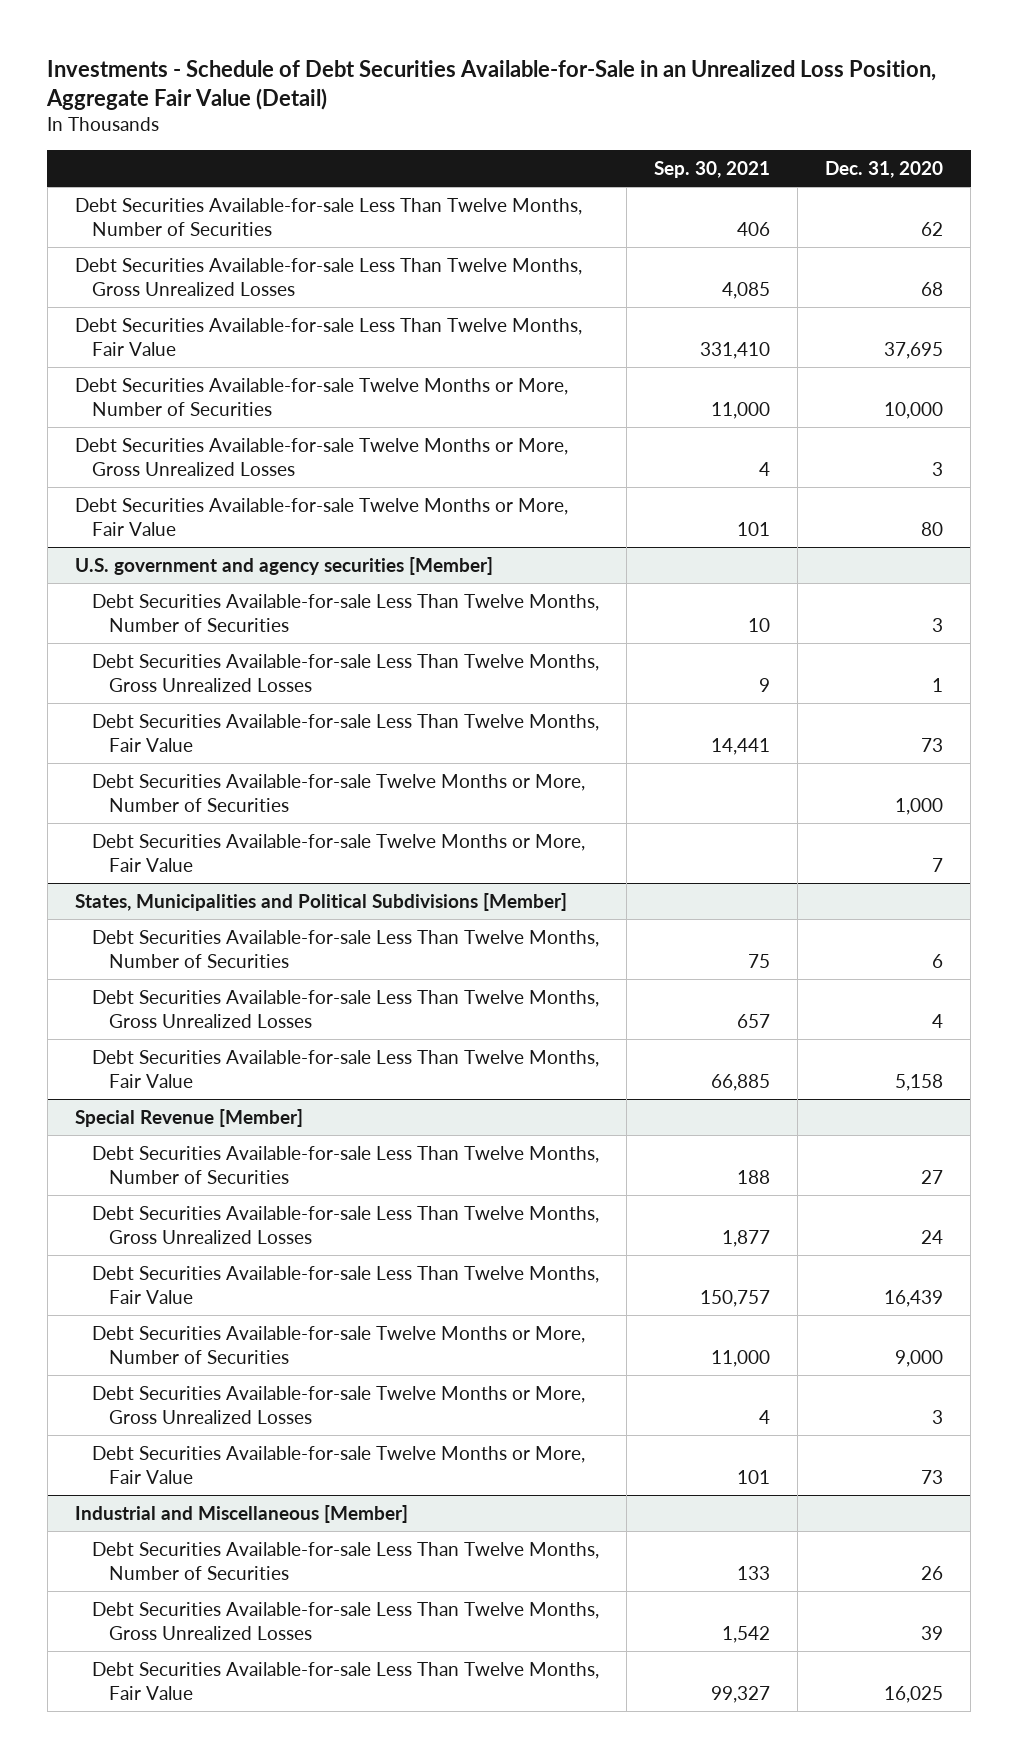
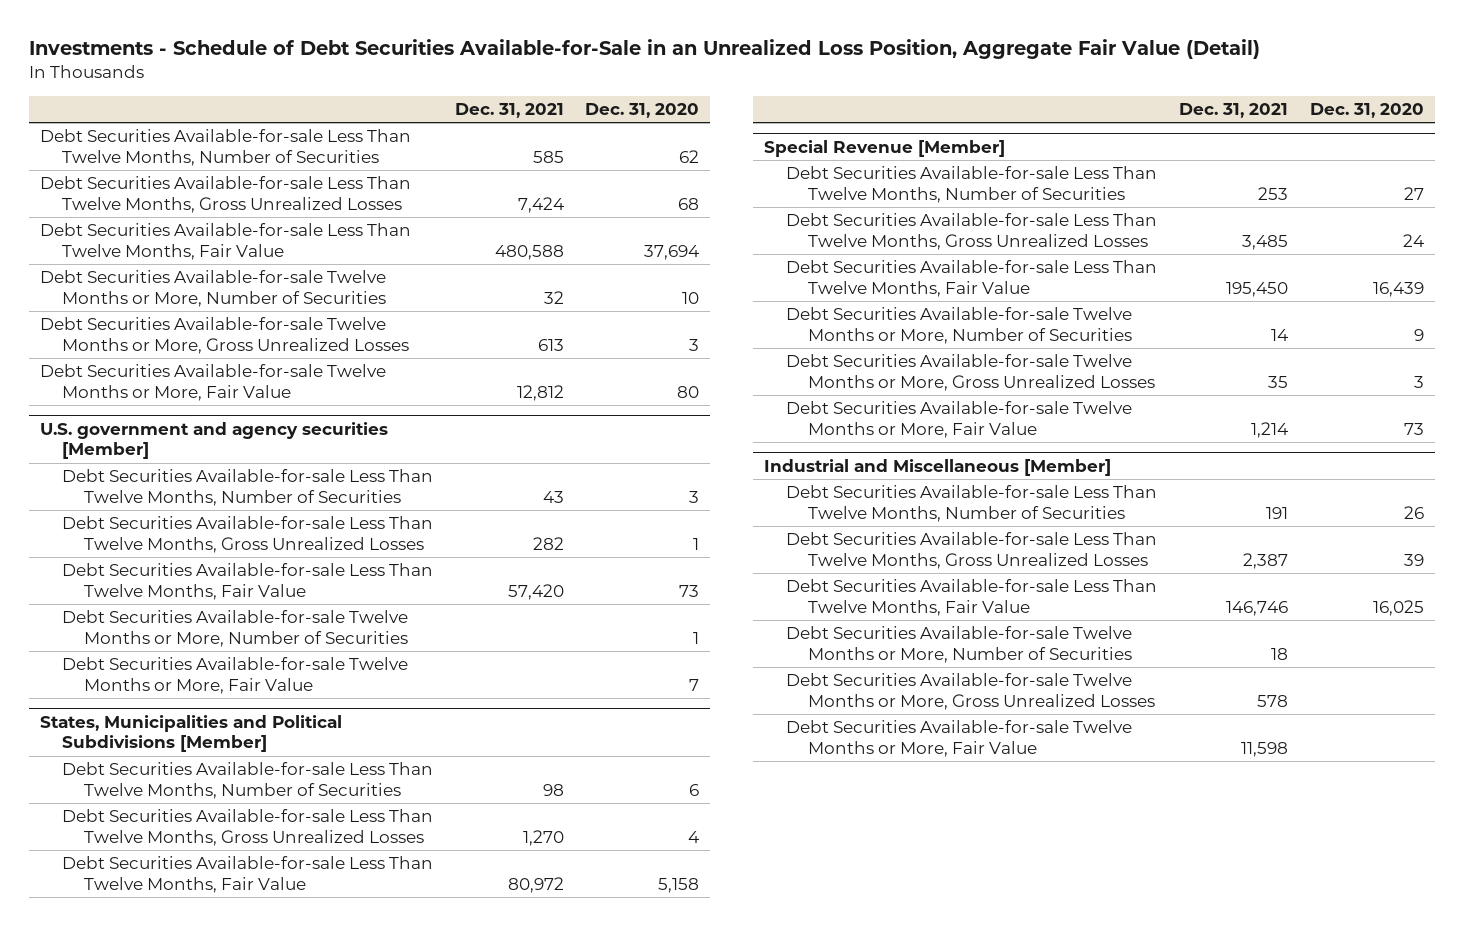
[653,161,770,179] Sep. 30, 2021 -> none
none -> [454,102,564,118] Dec. 31, 2021
[884,341,944,359] 37,695 -> [644,244,700,260] 37,694
[884,401,944,419] 10,000 -> [682,291,700,304] 10
[895,797,944,815] 1,000 -> [693,631,700,644] 1
[895,1349,944,1367] 9,000 -> [1413,328,1424,341] 9
none -> [786,626,1133,663] Debt Securities Available-for-sale Twelve Months or More, Number of Securities
none -> [786,673,1156,710] Debt Securities Available-for-sale Twelve Months or More, Gross Unrealized Losses
none -> [786,720,1133,757] Debt Securities Available-for-sale Twelve Months or More, Fair Value

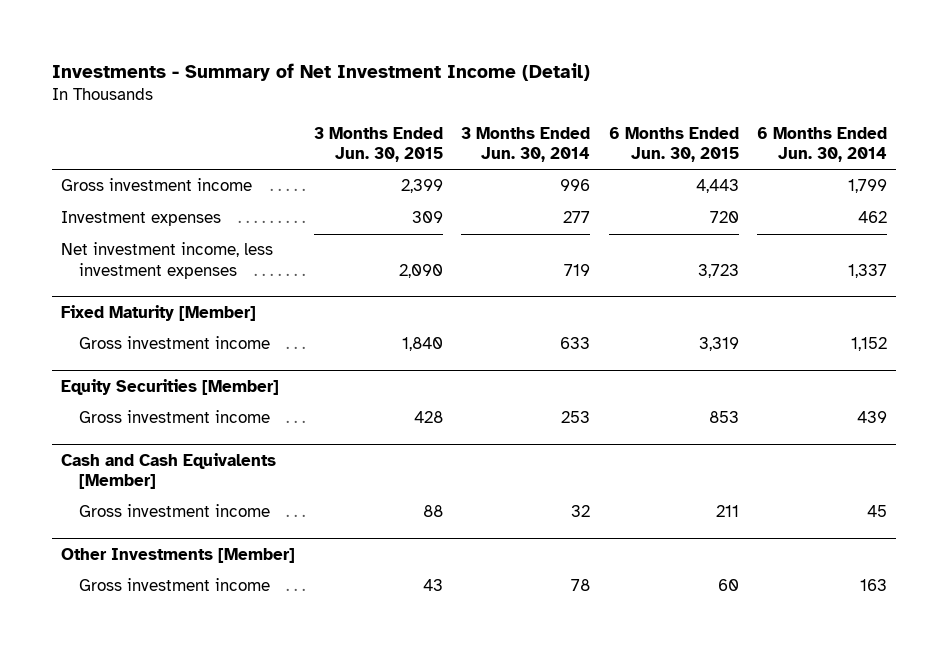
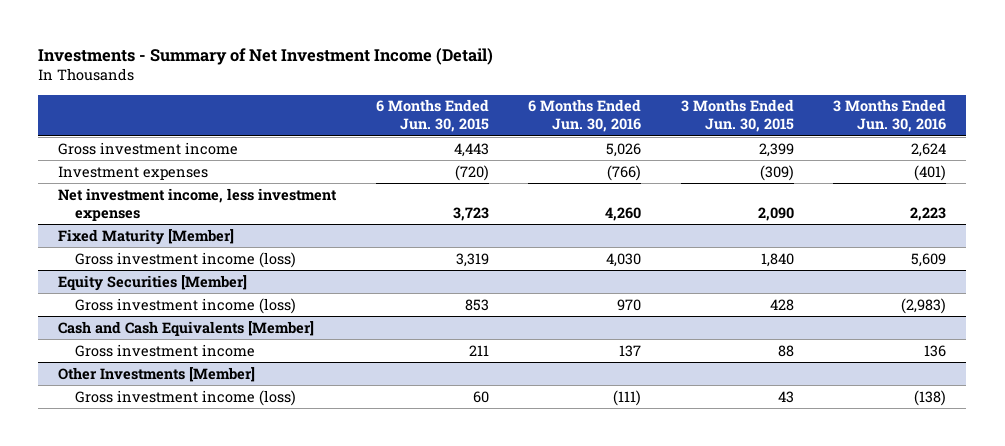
[461,126,591,162] 3 Months Ended Jun. 30, 2014 -> none
[756,126,887,162] 6 Months Ended Jun. 30, 2014 -> none
none -> [528,99,642,133] 6 Months Ended Jun. 30, 2016
none -> [833,99,947,133] 3 Months Ended Jun. 30, 2016
[411,211,443,224] 309 -> [759,164,794,181] (309)
[709,211,739,224] 720 -> [454,164,489,181] (720)
[78,336,270,350] Gross investment income -> [74,251,296,268] Gross investment income (loss)
[78,410,270,424] Gross investment income -> [74,297,296,314] Gross investment income (loss)
[78,578,270,592] Gross investment income -> [74,389,296,406] Gross investment income (loss)

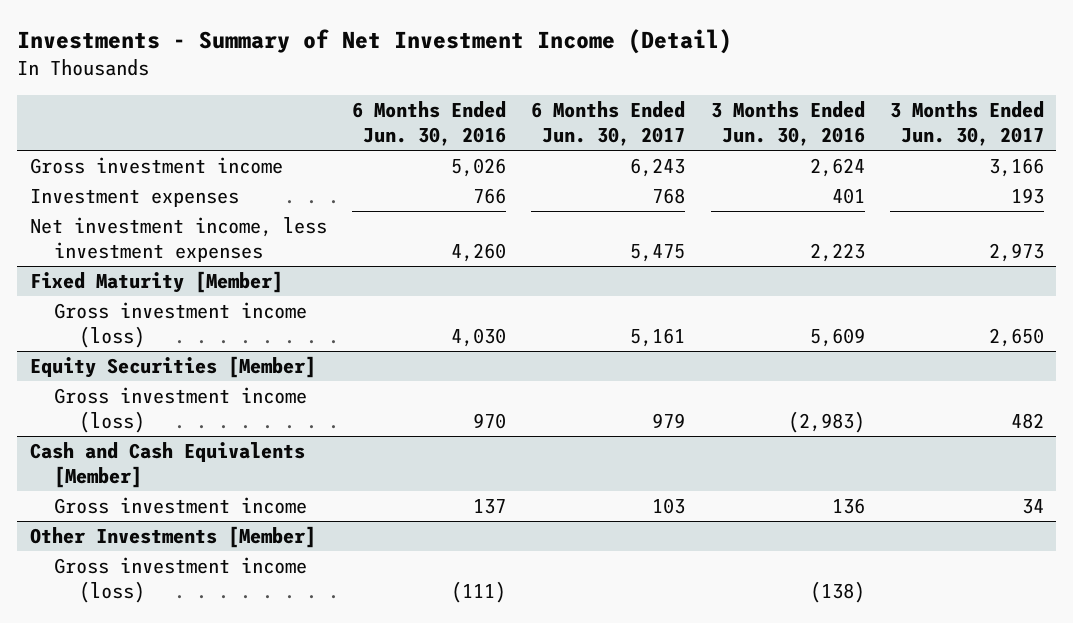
[375,99,489,133] 6 Months Ended Jun. 30, 2015 -> none
[680,99,794,133] 3 Months Ended Jun. 30, 2015 -> none
none -> [531,101,686,147] 6 Months Ended Jun. 30, 2017
none -> [889,101,1044,147] 3 Months Ended Jun. 30, 2017
[607,164,642,181] (766) -> [472,188,506,205] 766
[914,164,947,181] (401) -> [831,188,865,205] 401

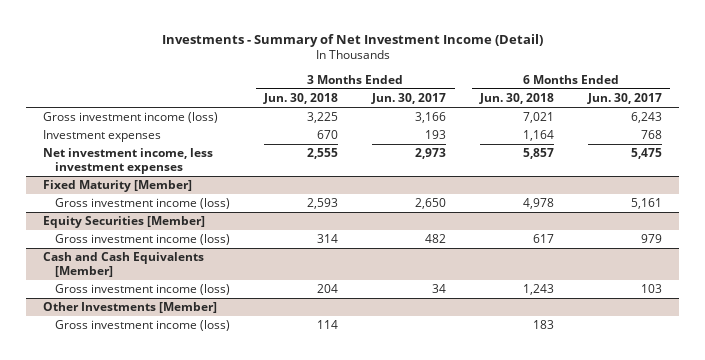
[351,101,506,147] 6 Months Ended Jun. 30, 2016 -> none
[710,101,865,147] 3 Months Ended Jun. 30, 2016 -> none
none -> [263,93,339,105] Jun. 30, 2018
none -> [479,93,555,105] Jun. 30, 2018
[29,157,283,175] Gross investment income -> [43,112,219,124] Gross investment income (loss)
[54,497,308,515] Gross investment income -> [55,284,231,296] Gross investment income (loss)

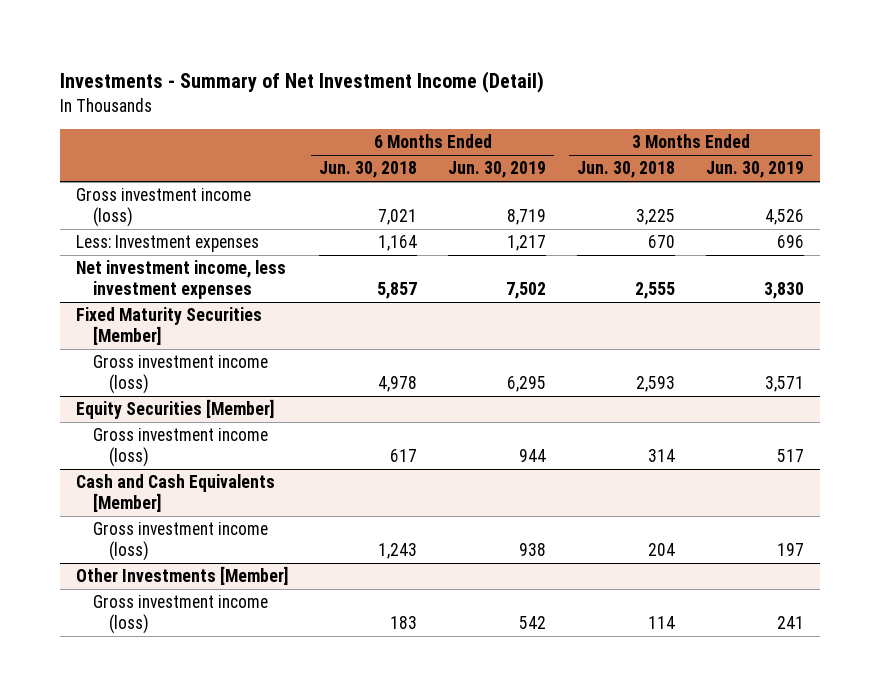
[371,93,447,105] Jun. 30, 2017 -> none
[586,93,662,105] Jun. 30, 2017 -> none
none -> [448,161,547,179] Jun. 30, 2019
none -> [706,161,805,179] Jun. 30, 2019
[43,130,162,143] Investment expenses -> [75,235,259,253] Less: Investment expenses
[43,180,193,193] Fixed Maturity [Member] -> [75,307,262,346] Fixed Maturity Securities [Member]

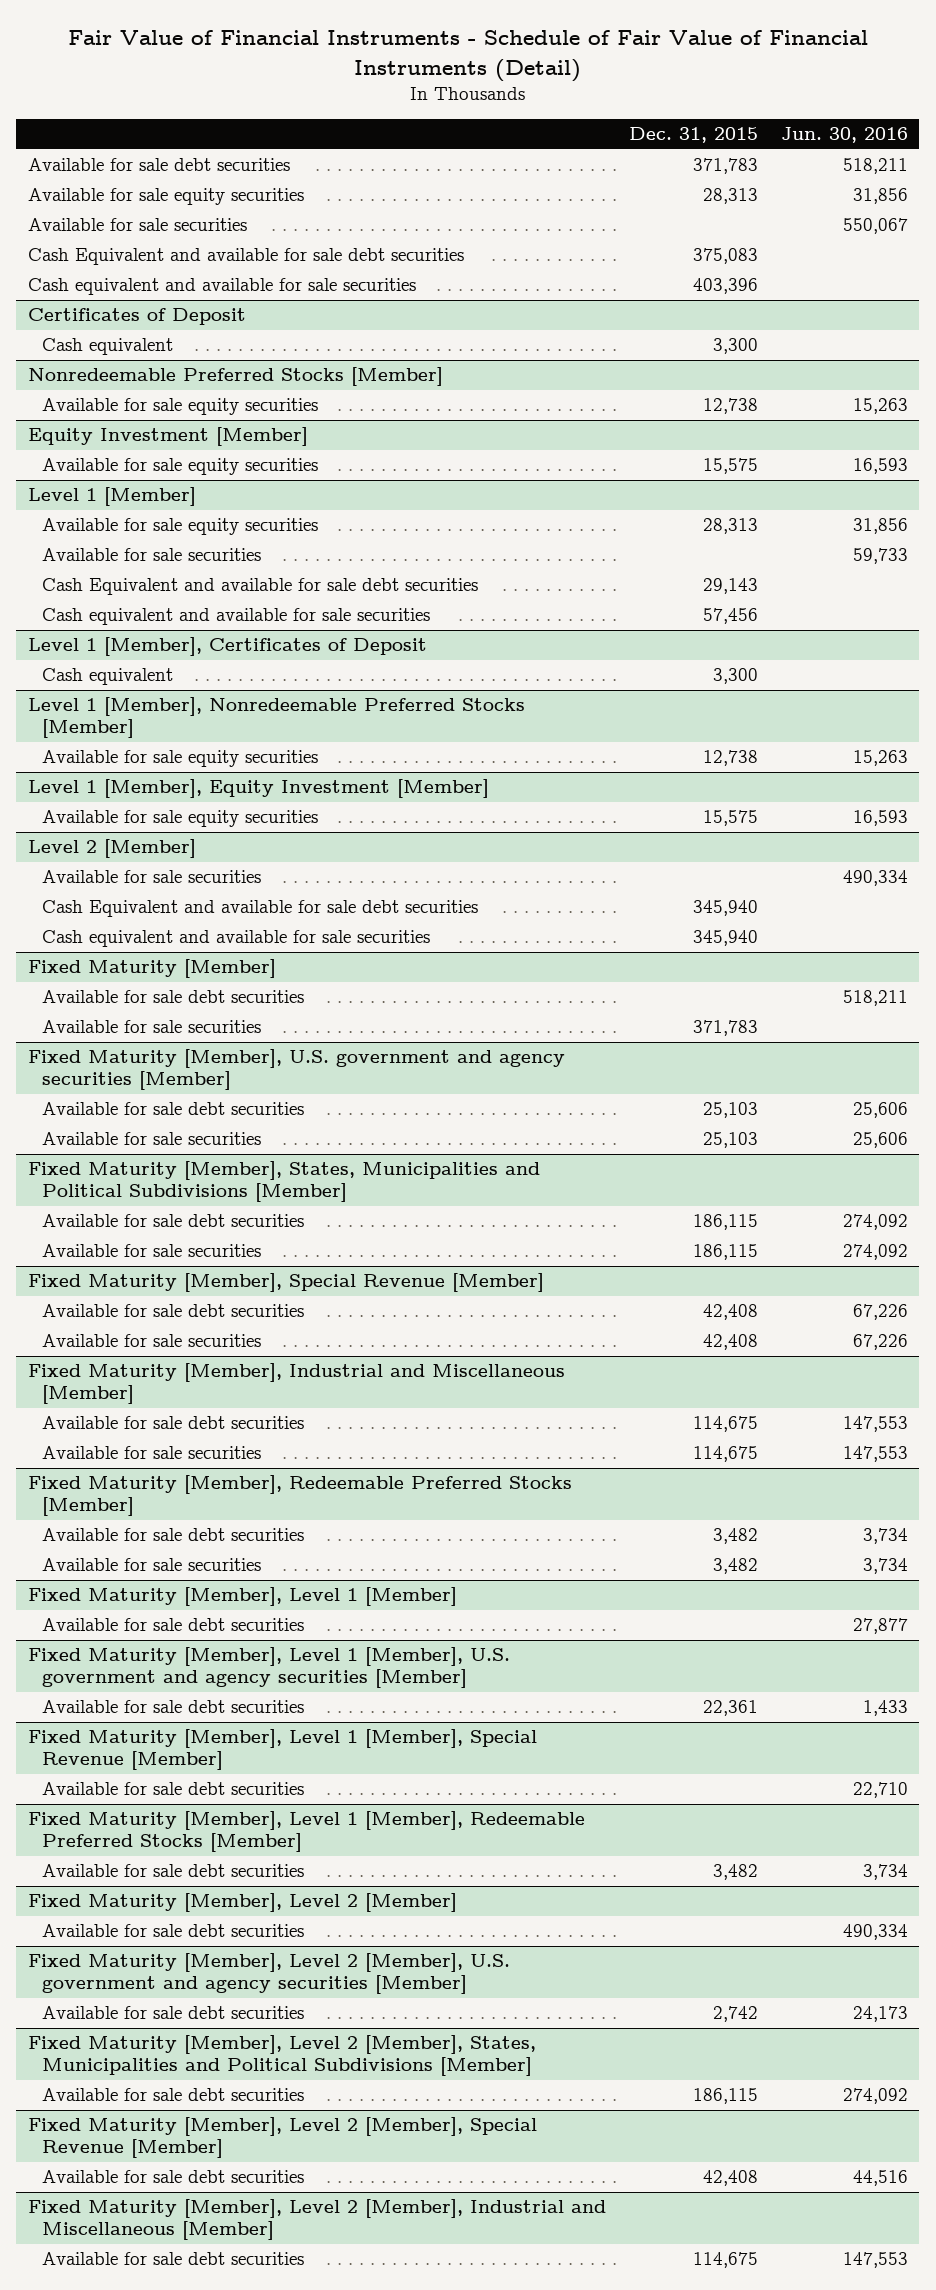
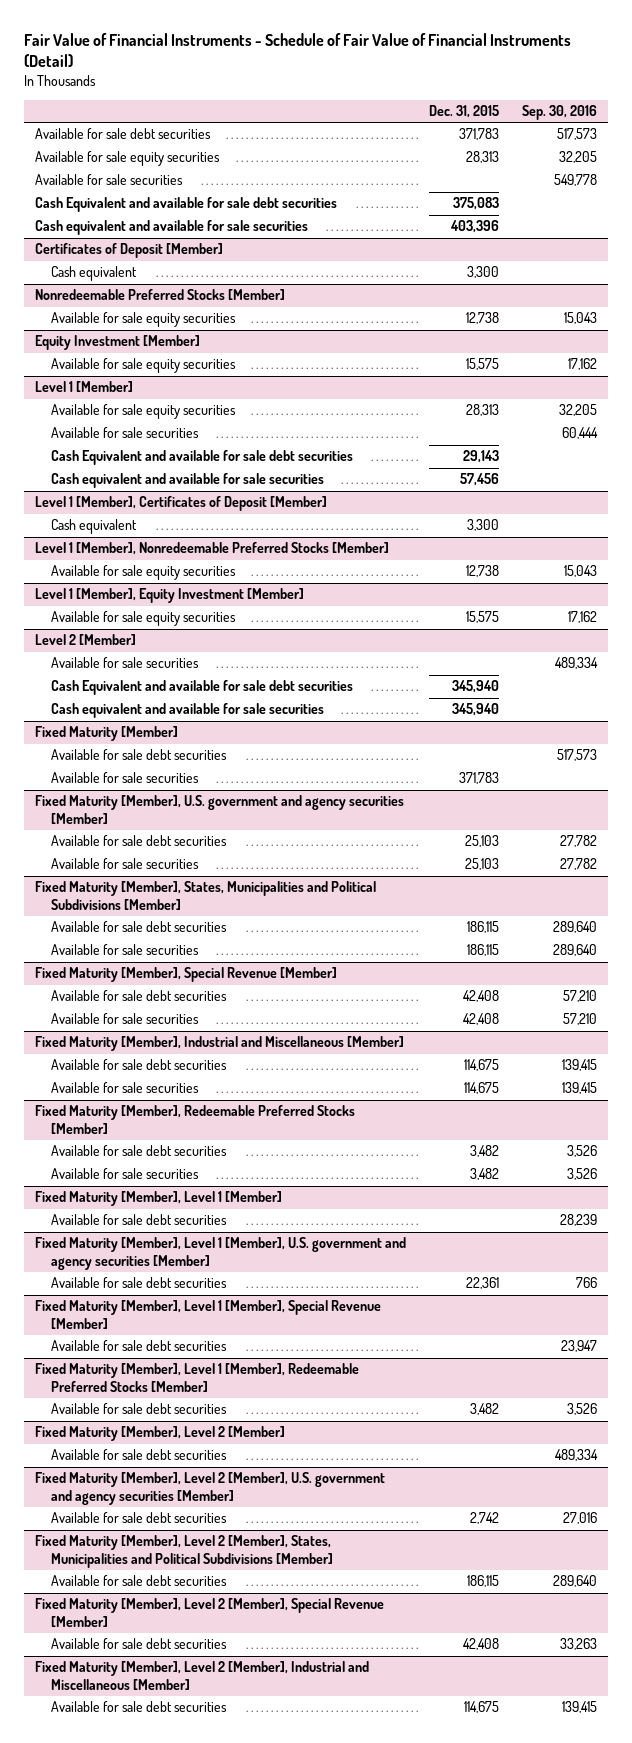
[780,127,908,144] Jun. 30, 2016 -> none
none -> [521,104,597,120] Sep. 30, 2016
[27,308,246,326] Certificates of Deposit -> [35,243,224,259] Certificates of Deposit [Member]
[27,637,427,657] Level 1 [Member], Certificates of Deposit -> [35,496,328,512] Level 1 [Member], Certificates of Deposit [Member]

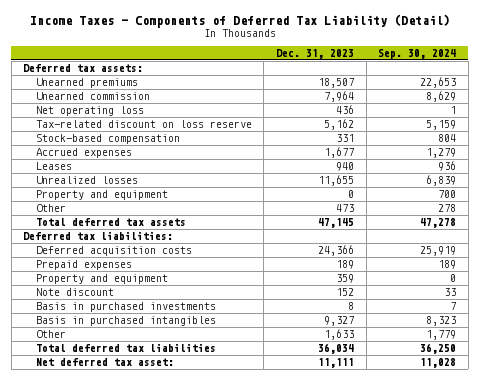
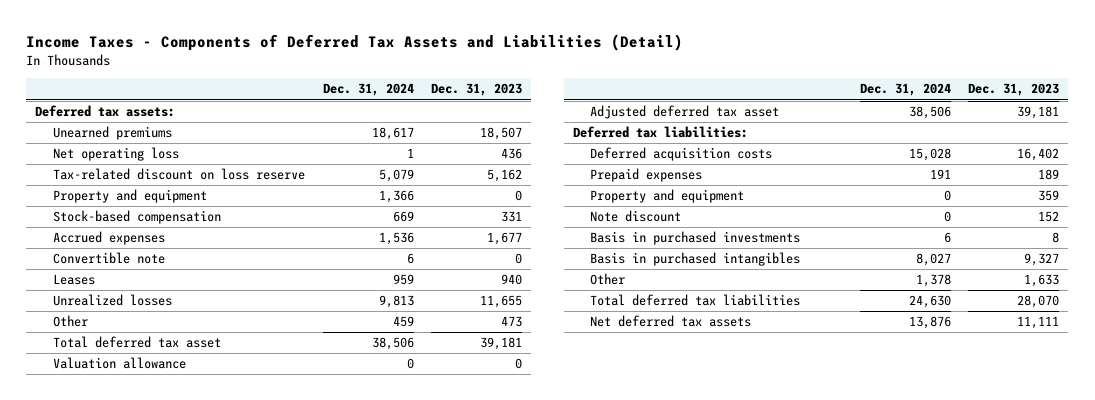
[29,14,450,29] Income Taxes - Components of Deferred Tax Liability (Detail) -> [26,33,684,51] Income Taxes - Components of Deferred Tax Assets and Liabilities (Detail)
[378,49,457,60] Sep. 30, 2024 -> none
none -> [322,83,414,97] Dec. 31, 2024
[35,91,150,100] Unearned commission -> none
[35,189,168,200] Property and equipment -> [52,189,207,204] Property and equipment
none -> [52,252,165,265] Convertible note
[35,217,186,226] Total deferred tax assets -> [52,336,221,349] Total deferred tax asset
[317,217,354,228] 47,145 -> [480,337,523,351] 39,181
none -> [52,357,186,370] Valuation allowance
none -> [590,105,780,120] Adjusted deferred tax asset
[317,244,354,256] 24,366 -> [1017,148,1060,162] 16,402
[317,342,354,354] 36,034 -> [1017,295,1060,309] 28,070
[35,357,174,366] Net deferred tax asset: -> [590,315,752,328] Net deferred tax assets

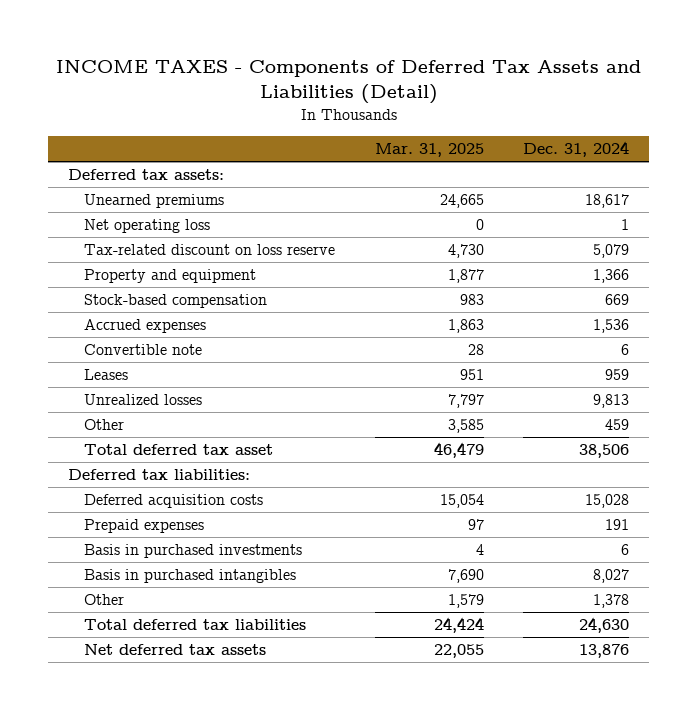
[26,33,684,51] Income Taxes - Components of Deferred Tax Assets and Liabilities (Detail) -> [55,59,641,105] INCOME TAXES - Components of Deferred Tax Assets and Liabilities (Detail)
[431,83,523,97] Dec. 31, 2023 -> none
none -> [374,143,484,158] Mar. 31, 2025
[52,357,186,370] Valuation allowance -> none
[590,105,780,120] Adjusted deferred tax asset -> none
[590,189,745,204] Property and equipment -> none
[590,210,682,223] Note discount -> none

